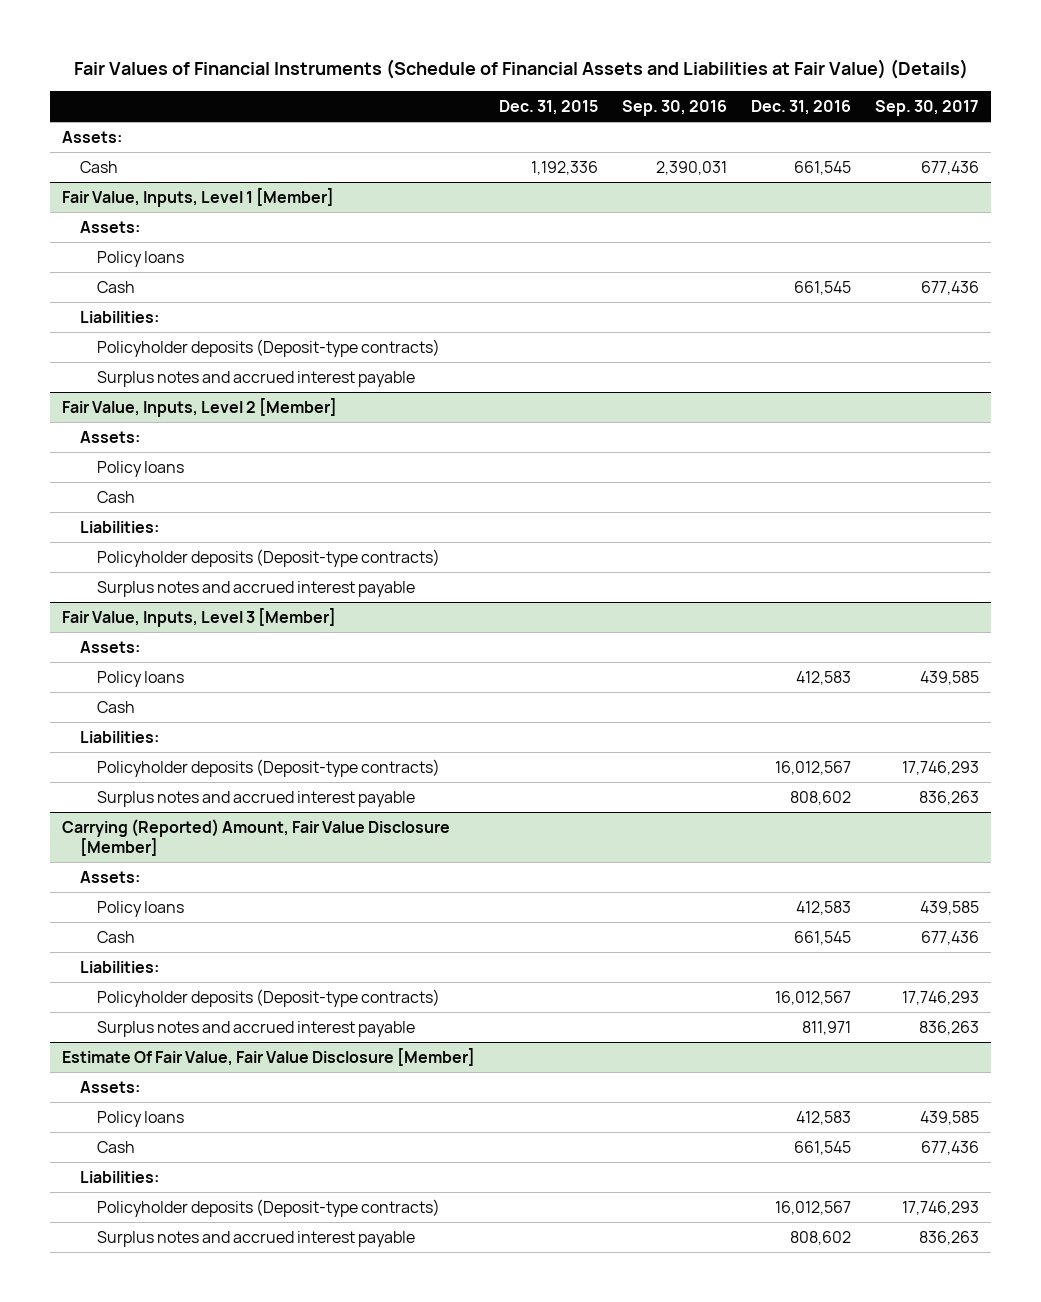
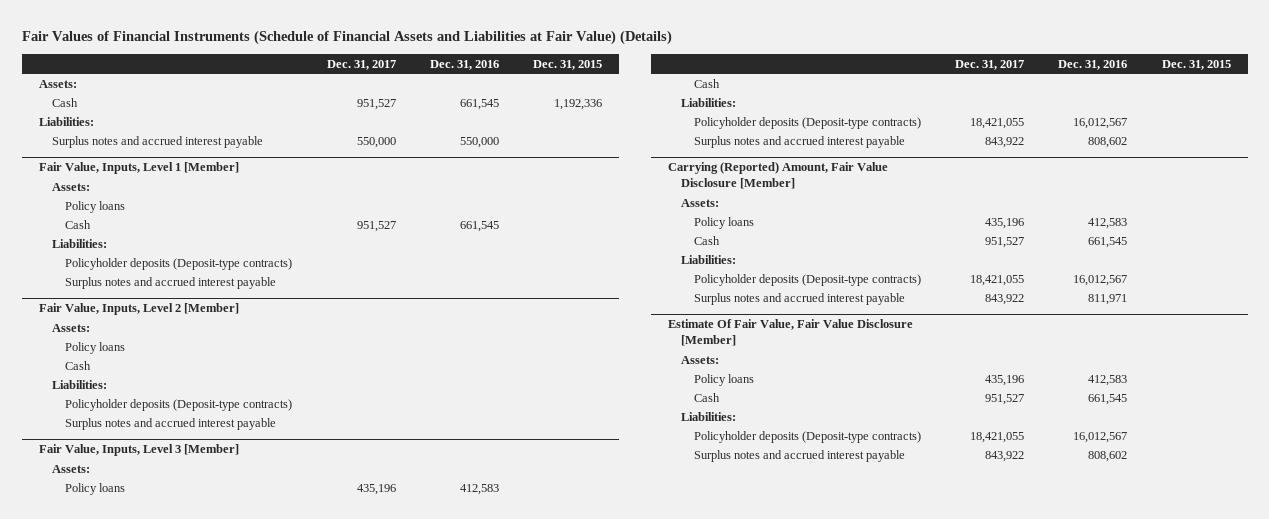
[622,99,728,116] Sep. 30, 2016 -> none
[874,99,979,116] Sep. 30, 2017 -> none
none -> [326,59,396,70] Dec. 31, 2017
none -> [38,116,94,126] Liabilities:
none -> [52,135,264,148] Surplus notes and accrued interest payable

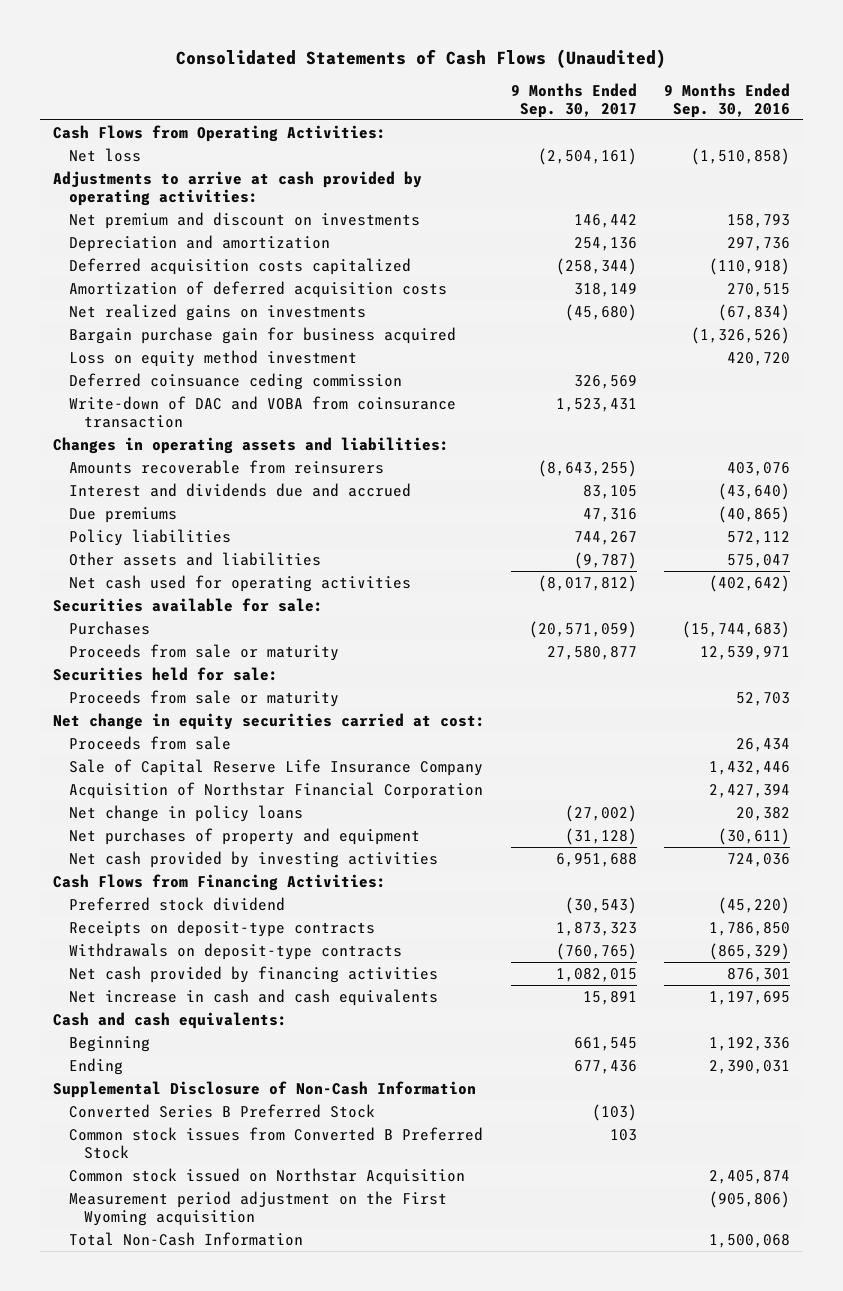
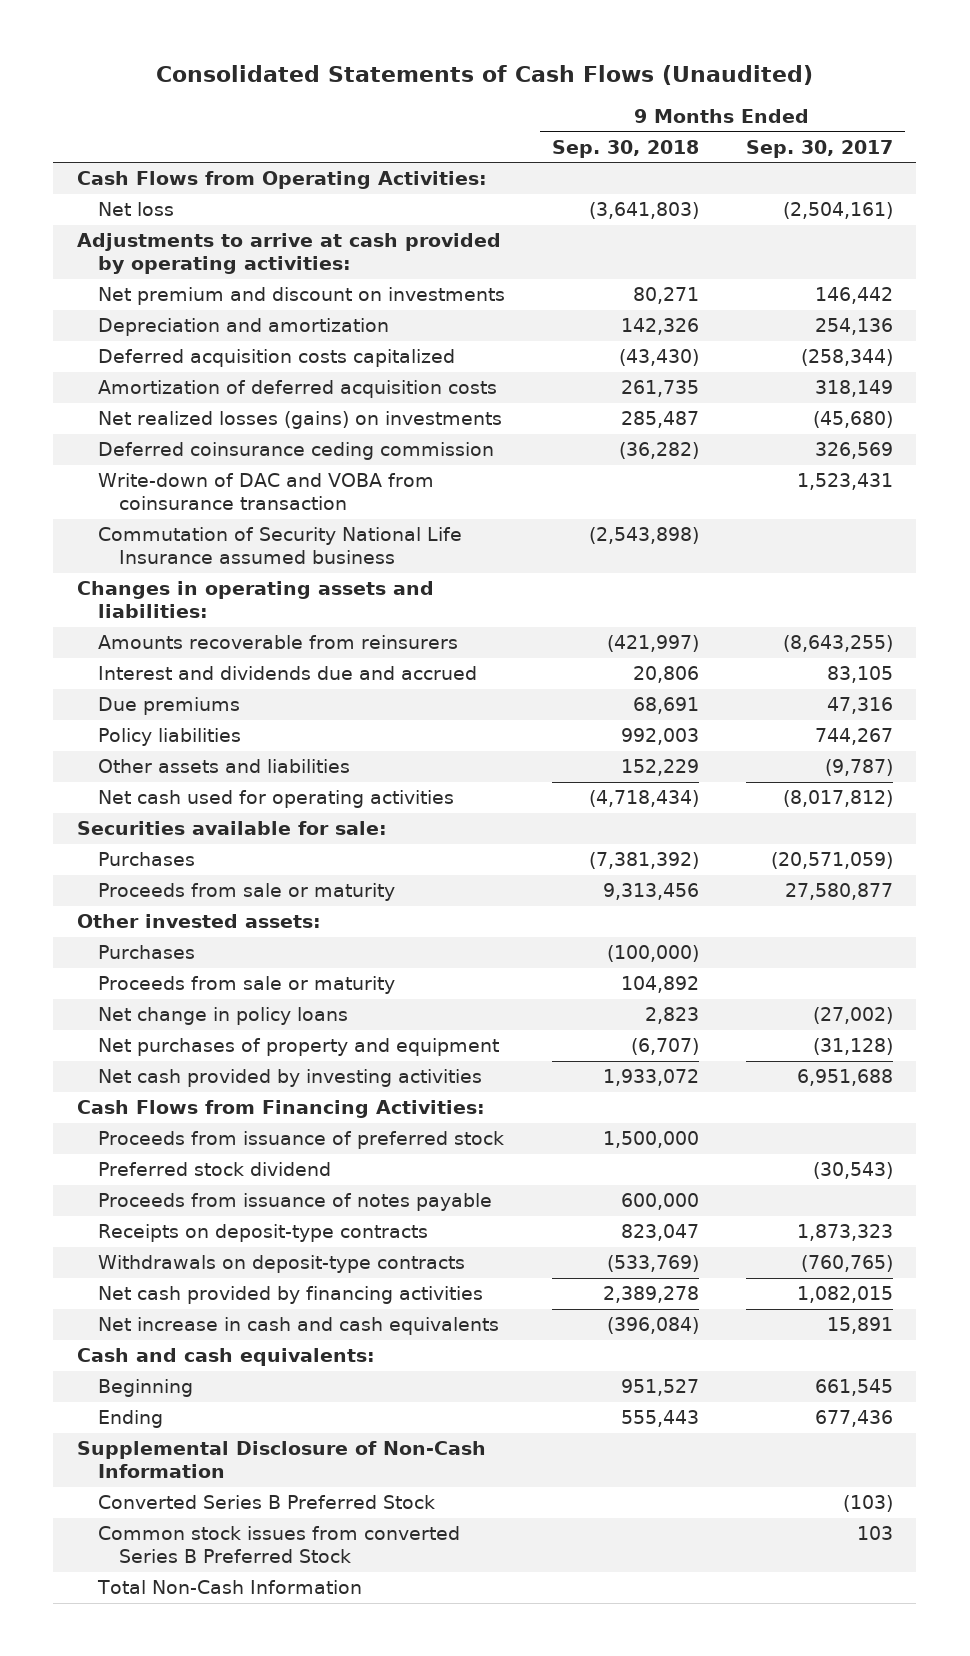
[663,82,790,118] 9 Months Ended Sep. 30, 2016 -> none
none -> [551,139,699,158] Sep. 30, 2018
[68,326,456,344] Bargain purchase gain for business acquired -> none
[68,349,357,367] Loss on equity method investment -> none
[68,303,366,321] Net realized gains on investments -> [97,411,502,430] Net realized losses (gains) on investments
[68,372,402,390] Deferred coinsuance ceding commission -> [97,442,494,461] Deferred coinsurance ceding commission
none -> [97,527,462,565] Commutation of Security National Life Insurance assumed business
[53,666,279,681] Securities held for sale: -> none
none -> [76,914,321,929] Other invested assets:
none -> [97,945,195,960] Purchases
[53,712,486,730] Net change in equity securities carried at cost: -> none
[68,735,231,750] Proceeds from sale -> none
[68,758,483,776] Sale of Capital Reserve Life Insurance Company -> none
[68,781,483,799] Acquisition of Northstar Financial Corporation -> none
none -> [97,1131,504,1150] Proceeds from issuance of preferred stock
none -> [97,1193,492,1212] Proceeds from issuance of notes payable
[68,1167,465,1185] Common stock issued on Northstar Acquisition -> none
[68,1190,447,1226] Measurement period adjustment on the First Wyoming acquisition -> none
[68,1126,483,1159] Common stock issues from Converted B Preferred Stock -> [97,1526,460,1564] Common stock issues from converted Series B Preferred Stock

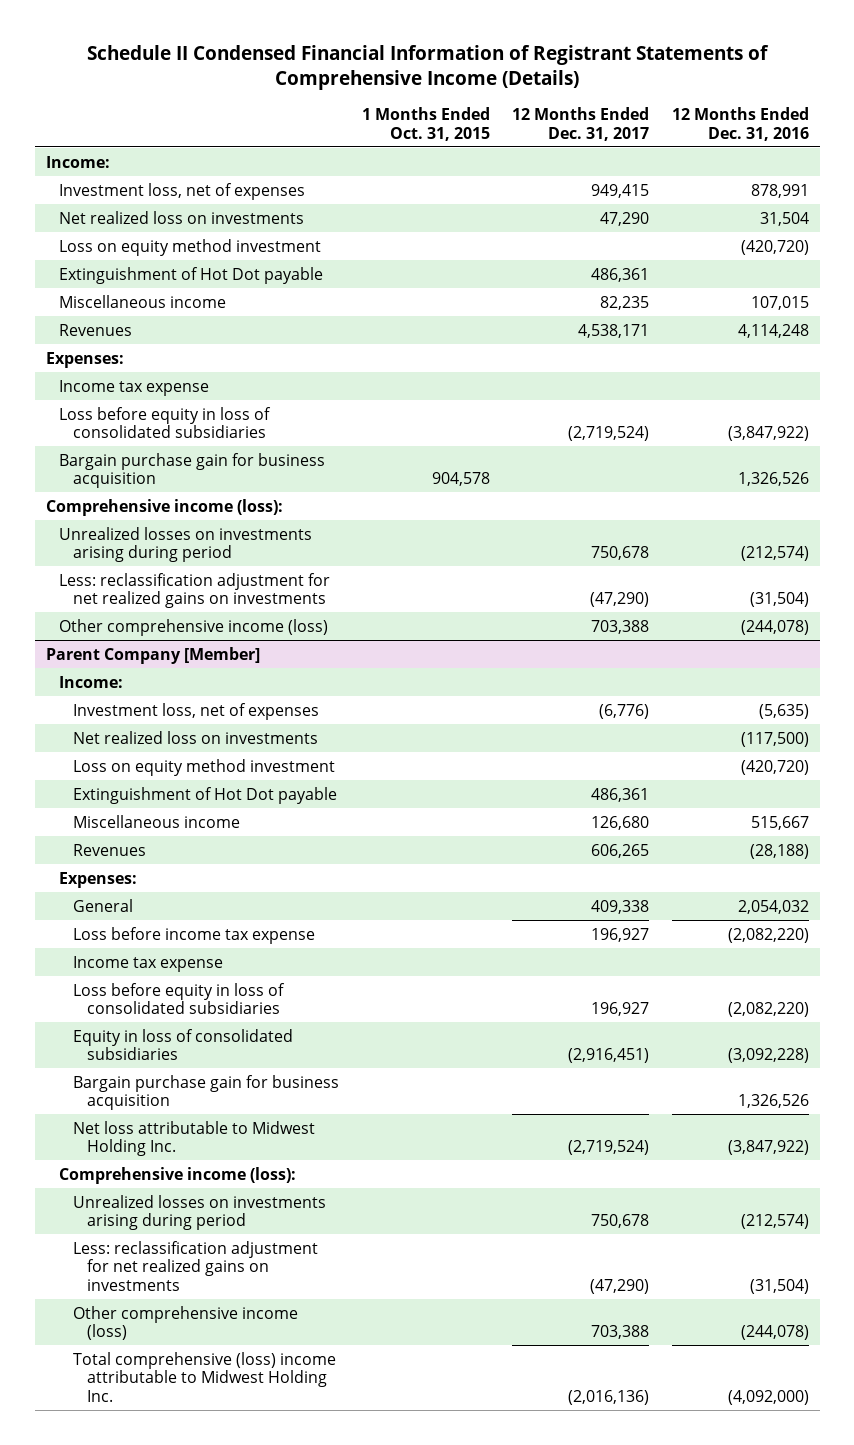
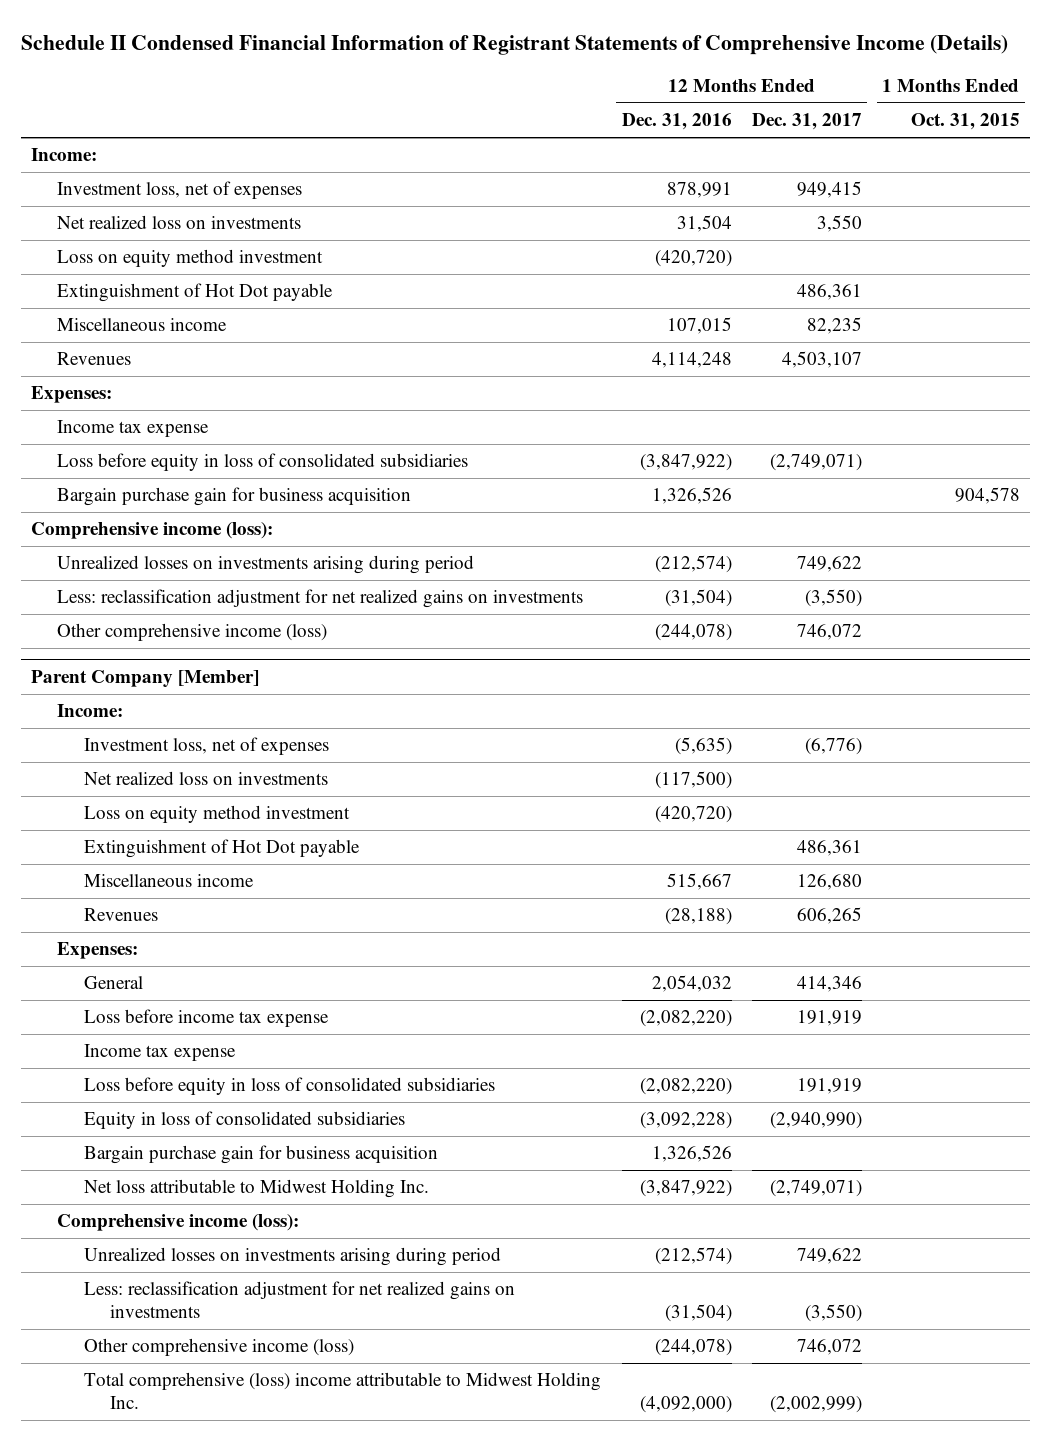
[600,211,650,226] 47,290 -> [817,215,863,233] 3,550
[578,323,650,338] 4,538,171 -> [782,351,863,369] 4,503,107
[568,426,650,442] (2,719,524) -> [770,454,863,472] (2,749,071)
[591,546,650,561] 750,678 -> [797,556,863,573] 749,622
[590,592,650,608] (47,290) -> [805,589,863,608] (3,550)
[591,619,650,634] 703,388 -> [797,624,863,641] 746,072
[591,899,650,914] 409,338 -> [797,976,863,993] 414,346
[591,927,650,942] 196,927 -> [797,1010,863,1027] 191,919
[591,1002,650,1017] 196,927 -> [797,1078,863,1095] 191,919
[568,1048,650,1064] (2,916,451) -> [770,1112,863,1130] (2,940,990)
[568,1140,650,1156] (2,719,524) -> [770,1180,863,1198] (2,749,071)
[591,1214,650,1229] 750,678 -> [797,1248,863,1265] 749,622
[590,1278,650,1294] (47,290) -> [805,1304,863,1323] (3,550)
[591,1325,650,1340] 703,388 -> [797,1339,863,1356] 746,072
[568,1389,650,1405] (2,016,136) -> [770,1396,863,1414] (2,002,999)

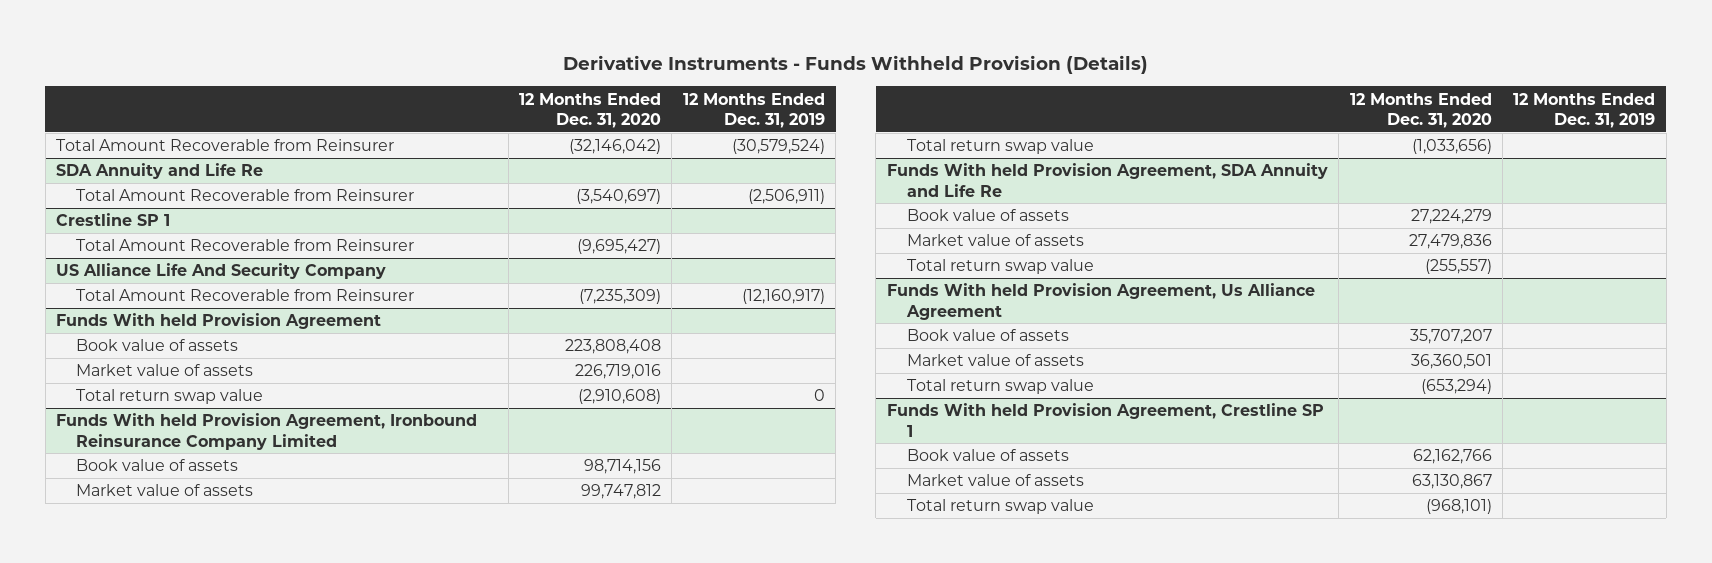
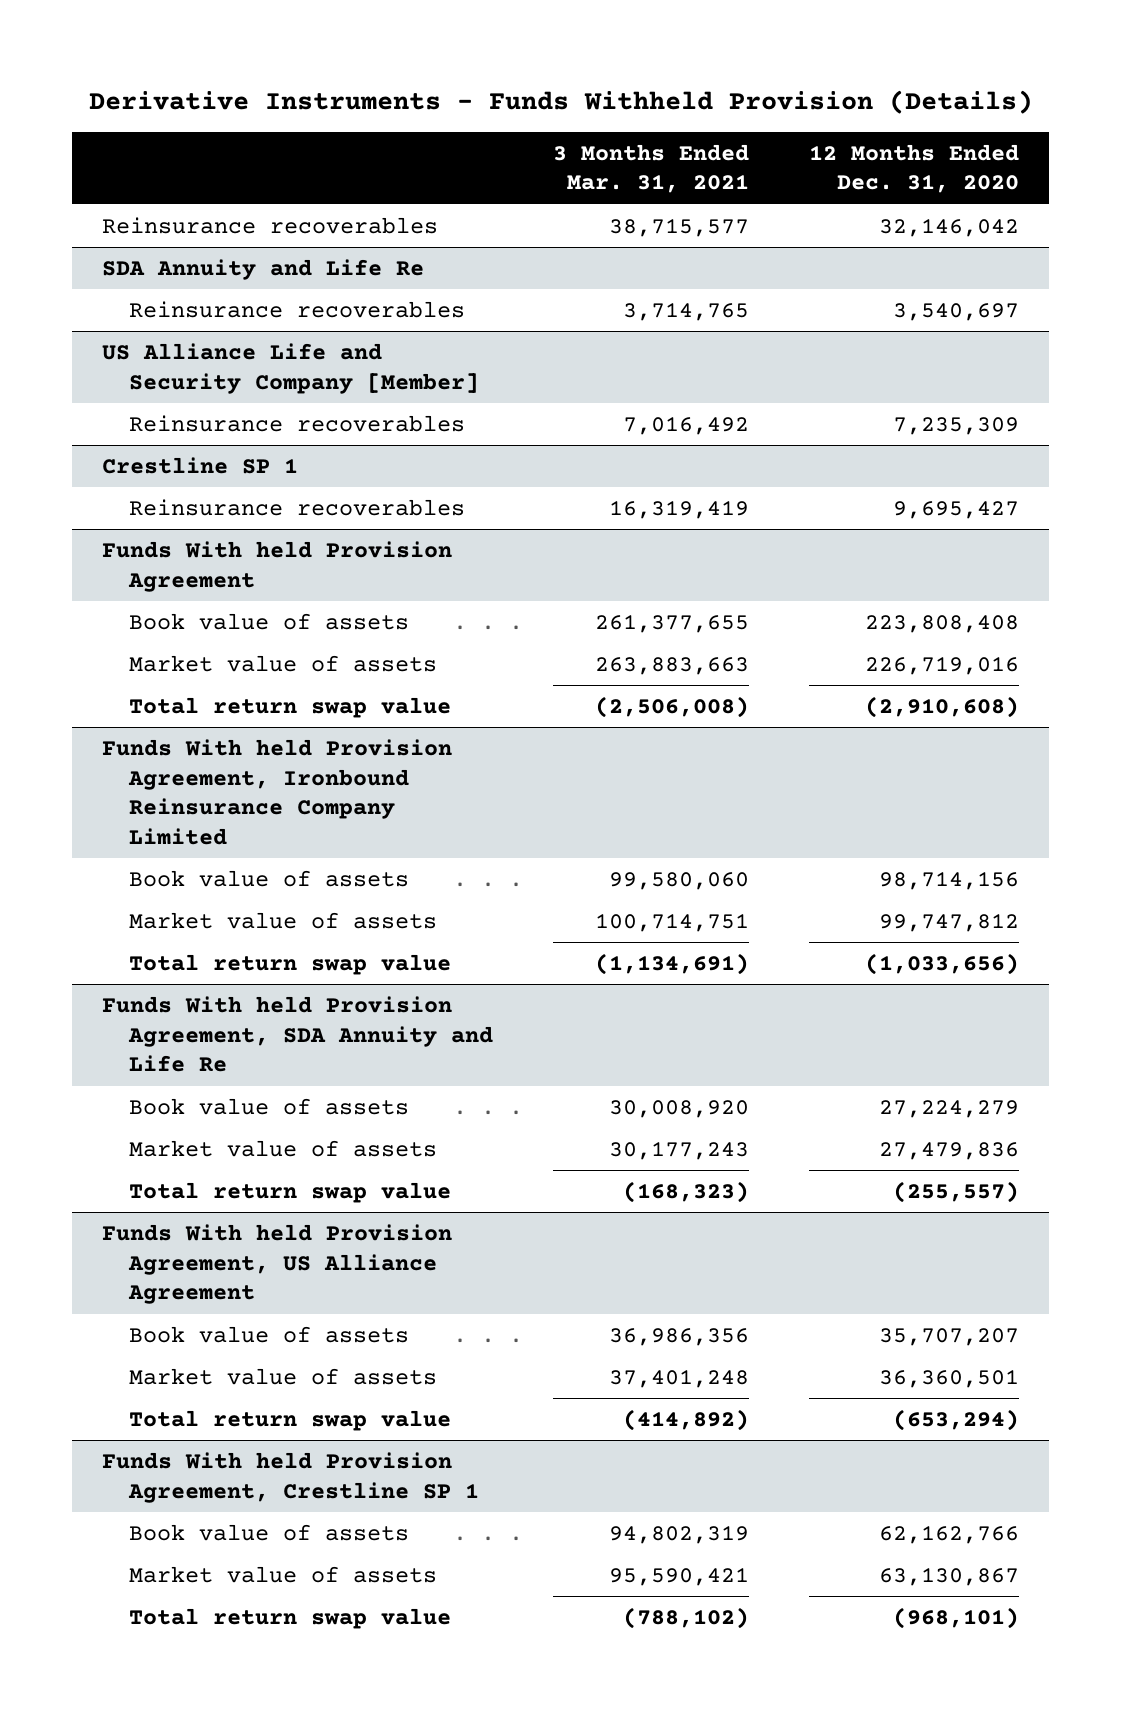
[682,92,825,129] 12 Months Ended Dec. 31, 2019 -> none
none -> [552,143,749,194] 3 Months Ended Mar. 31, 2021
[56,139,395,152] Total Amount Recoverable from Reinsurer -> none
none -> [102,216,439,234] Reinsurance recoverables
[76,189,415,202] Total Amount Recoverable from Reinsurer -> none
none -> [128,300,465,318] Reinsurance recoverables
none -> [102,342,479,394] US Alliance Life and Security Company [Member]
none -> [128,414,465,432] Reinsurance recoverables
[76,239,415,252] Total Amount Recoverable from Reinsurer -> none
[56,263,387,280] US Alliance Life And Security Company -> none
[76,289,415,302] Total Amount Recoverable from Reinsurer -> none
none -> [128,498,465,516] Reinsurance recoverables
[886,283,1315,320] Funds With held Provision Agreement, Us Alliance Agreement -> [102,1223,453,1305] Funds With held Provision Agreement, US Alliance Agreement

